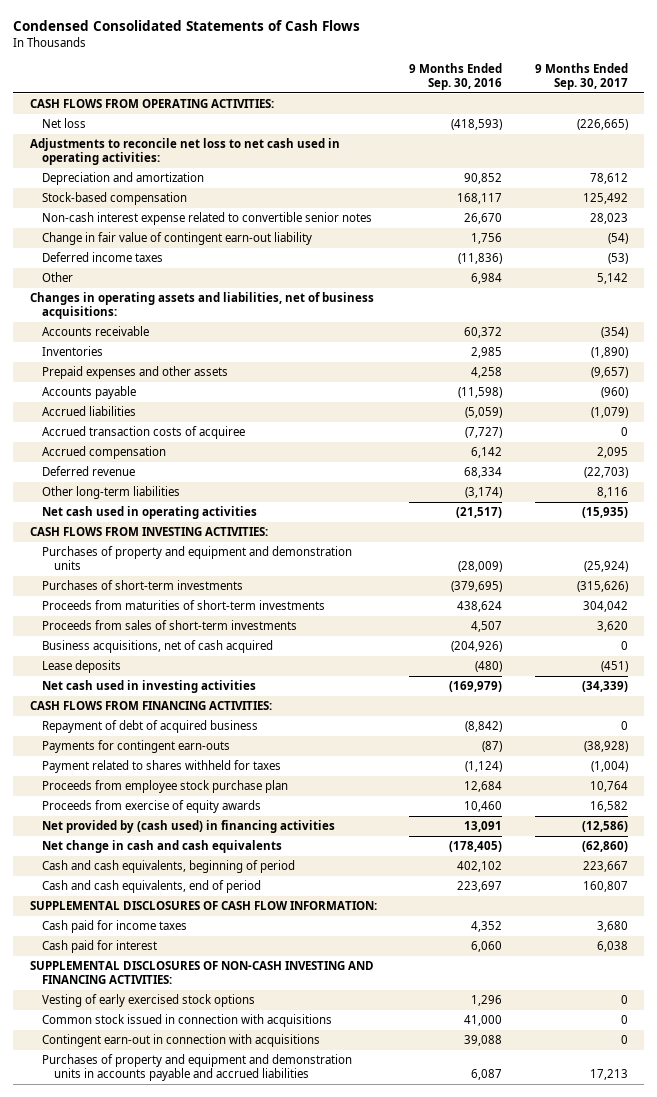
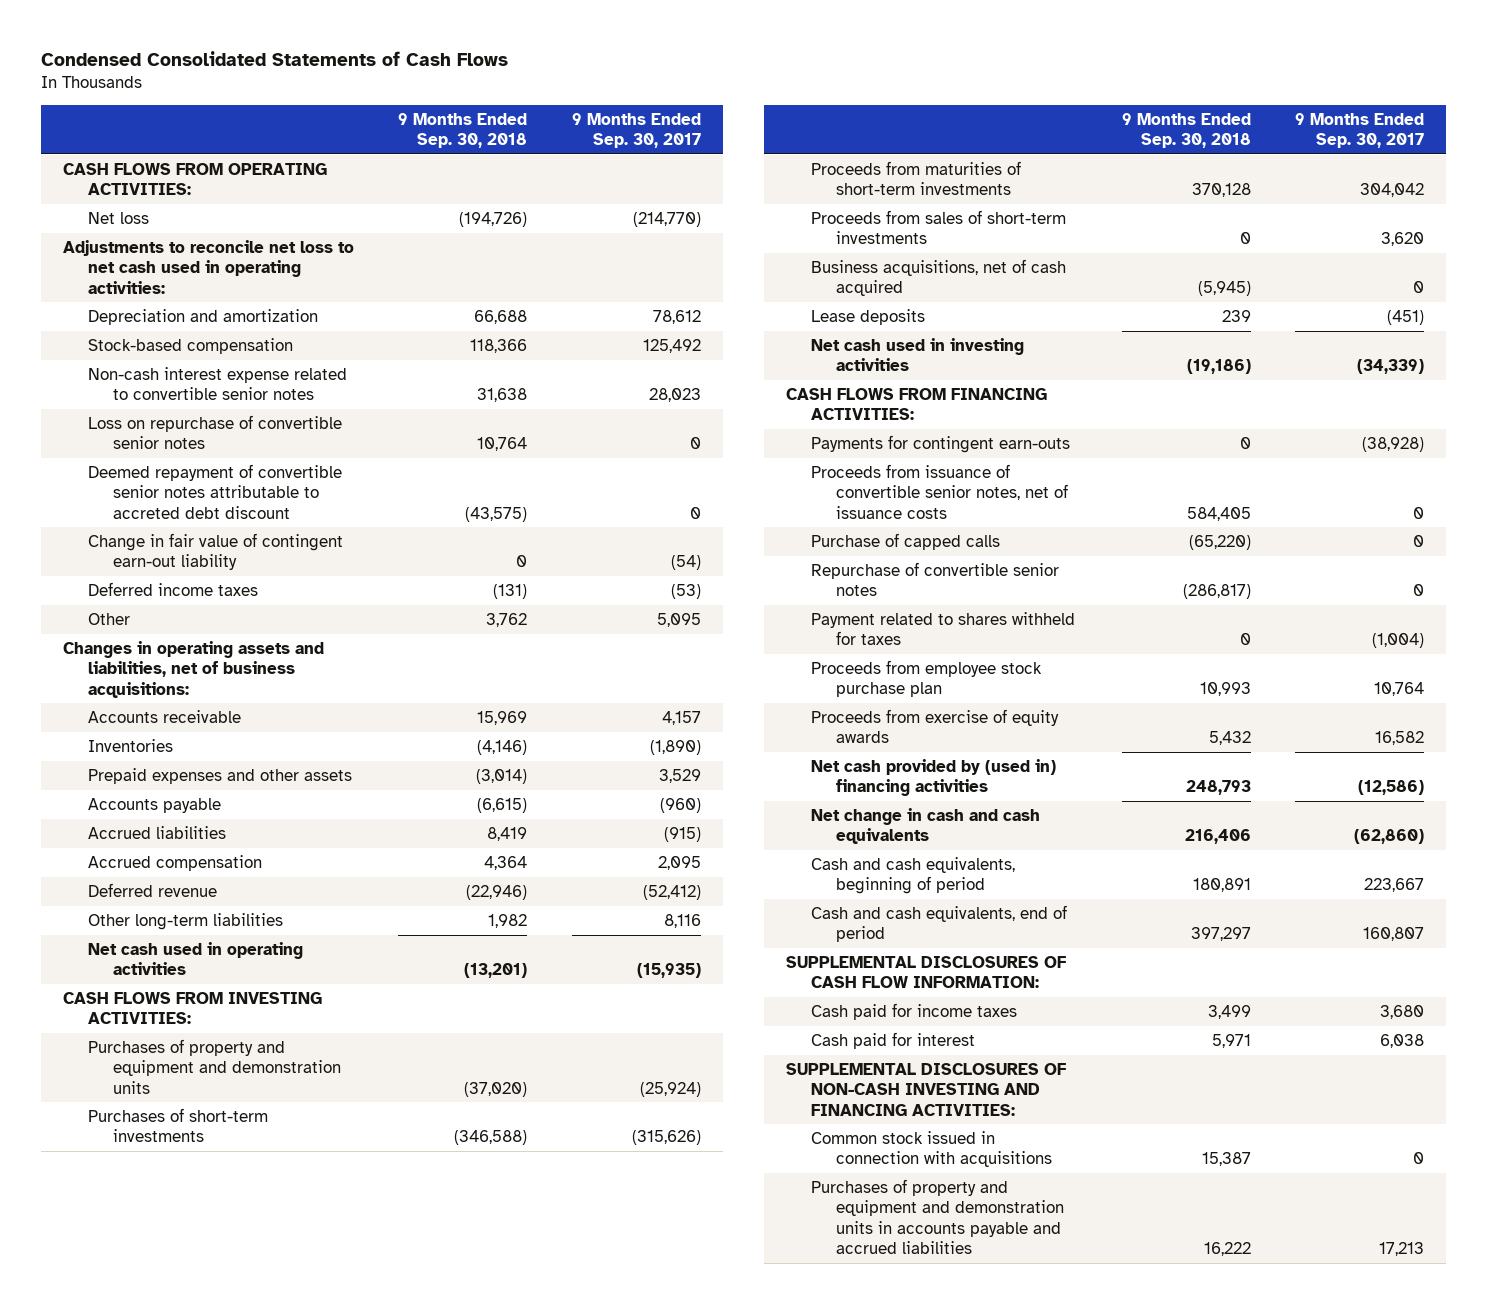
[409,63,503,90] 9 Months Ended Sep. 30, 2016 -> none
none -> [398,112,528,149] 9 Months Ended Sep. 30, 2018
[576,119,628,131] (226,665) -> [632,211,701,227] (214,770)
none -> [87,414,342,450] Loss on repurchase of convertible senior notes
none -> [87,463,342,519] Deemed repayment of convertible senior notes attributable to accreted debt discount
[596,273,628,285] 5,142 -> [656,612,701,627] 5,095
[600,327,628,339] (354) -> [661,710,701,725] 4,157
[590,367,628,379] (9,657) -> [658,768,701,783] 3,529
[41,426,245,440] Accrued transaction costs of acquiree -> none
[590,407,628,419] (1,079) -> [663,826,701,842] (915)
[583,467,628,479] (22,703) -> [642,884,701,900] (52,412)
[41,720,258,734] Repayment of debt of acquired business -> none
none -> [810,463,1068,519] Proceeds from issuance of convertible senior notes, net of issuance costs
none -> [810,532,1000,550] Purchase of capped calls
none -> [810,561,1059,597] Repurchase of convertible senior notes
[41,820,335,834] Net provided by (cash used) in financing activities -> [810,758,1056,797] Net cash provided by (used in) financing activities
[41,994,255,1008] Vesting of early exercised stock options -> none
[41,1034,320,1048] Contingent earn-out in connection with acquisitions -> none

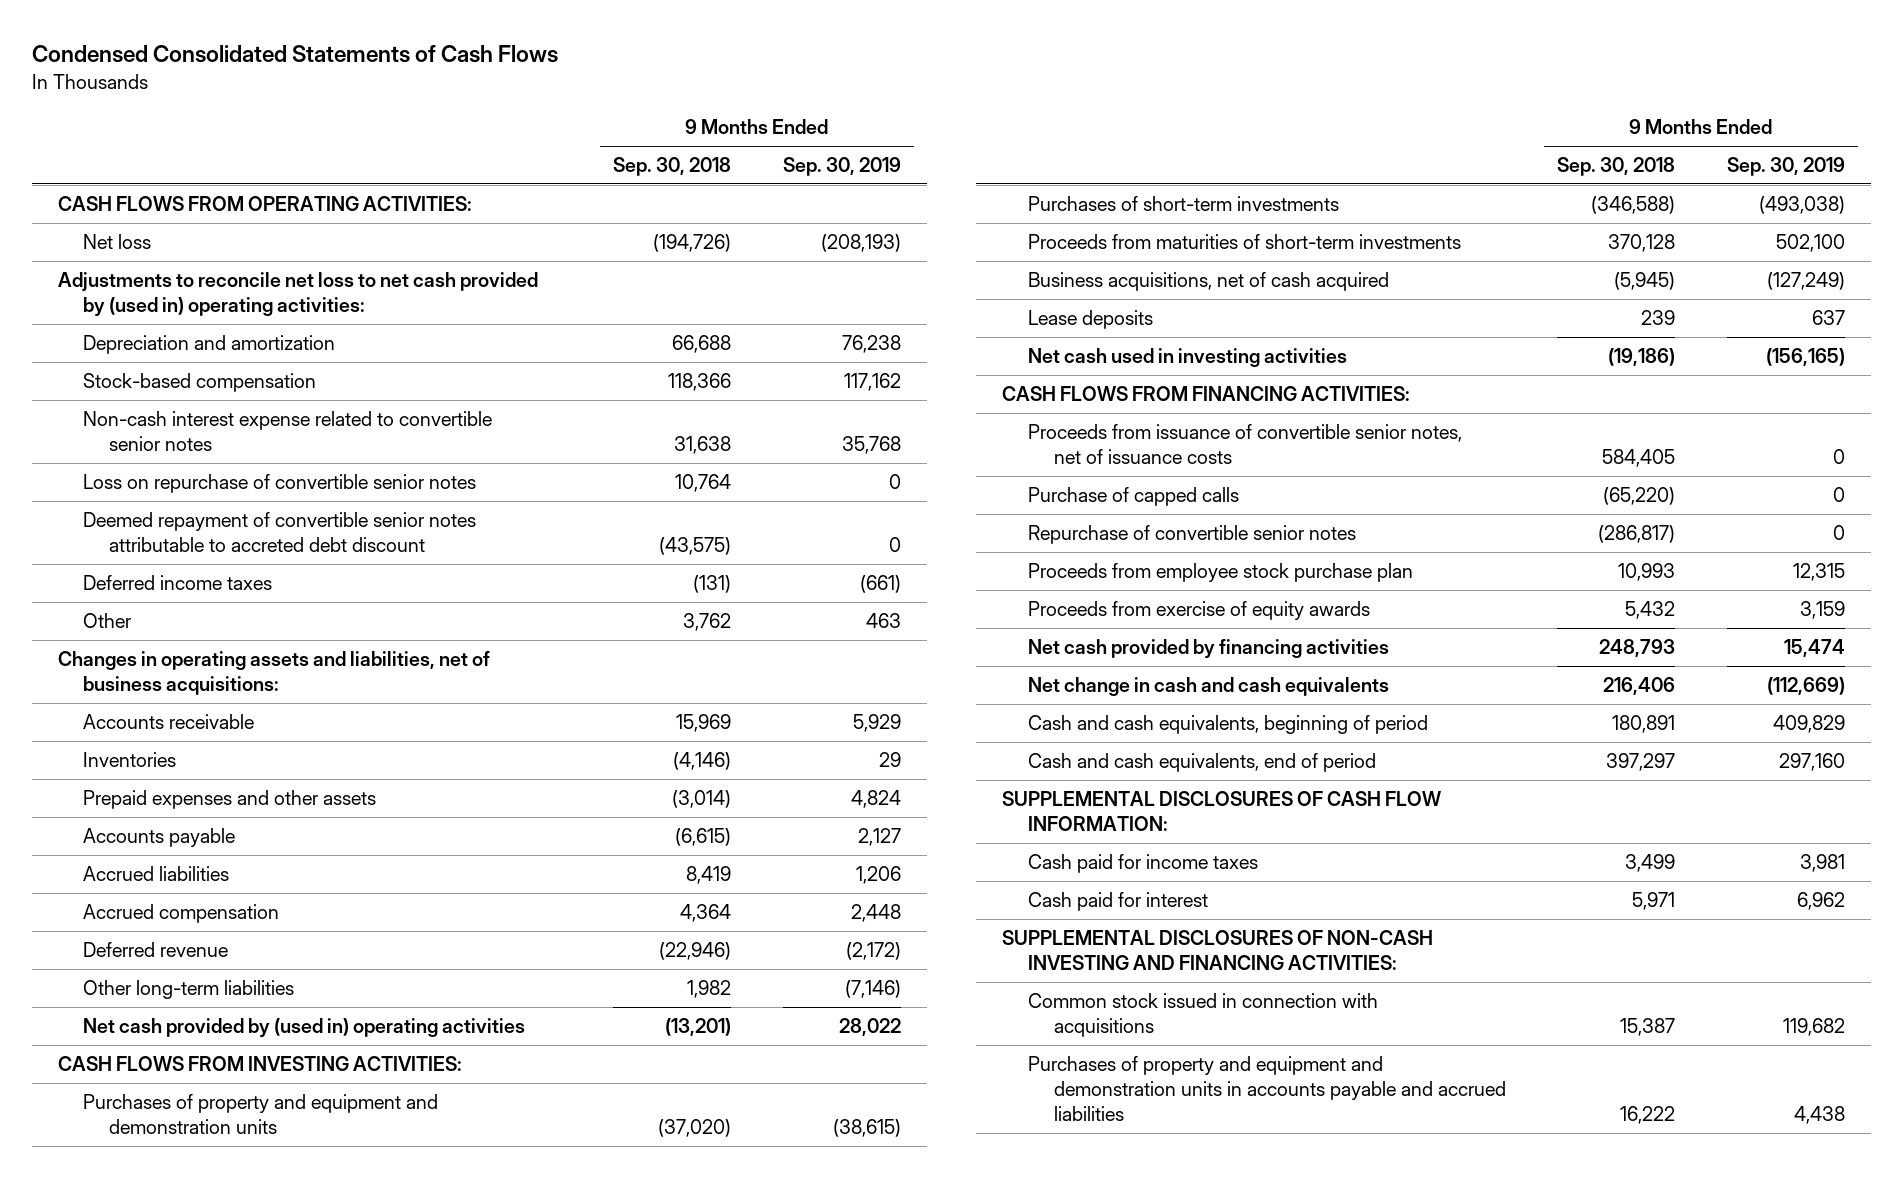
[571,112,701,149] 9 Months Ended Sep. 30, 2017 -> none
none -> [782,157,901,177] Sep. 30, 2019
[62,239,354,294] Adjustments to reconcile net loss to net cash used in operating activities: -> [57,272,538,317] Adjustments to reconcile net loss to net cash provided by (used in) operating activities:
[87,532,343,571] Change in fair value of contingent earn-out liability -> none
[87,941,303,976] Net cash used in operating activities -> [83,1018,526,1038] Net cash provided by (used in) operating activities
[810,209,1066,245] Proceeds from sales of short-term investments -> none
[810,434,1070,453] Payments for contingent earn-outs -> none
[810,611,1075,646] Payment related to shares withheld for taxes -> none
[810,758,1056,797] Net cash provided by (used in) financing activities -> [1027,639,1389,659] Net cash provided by financing activities

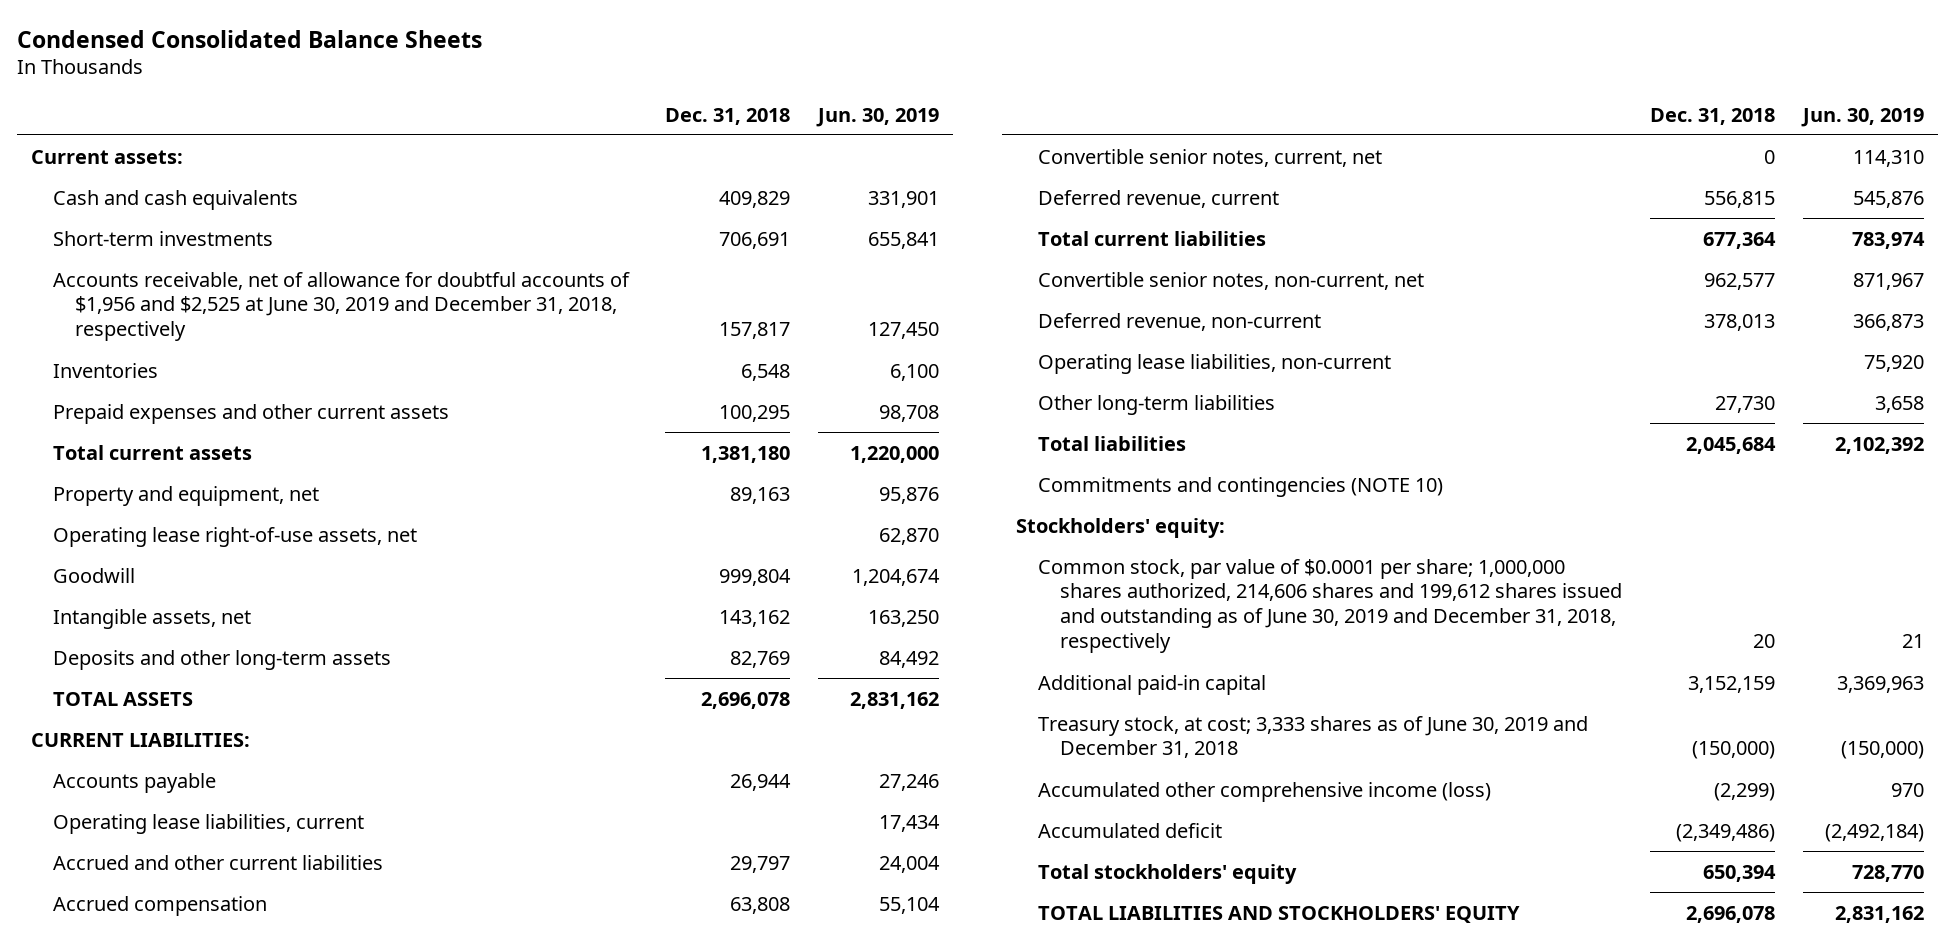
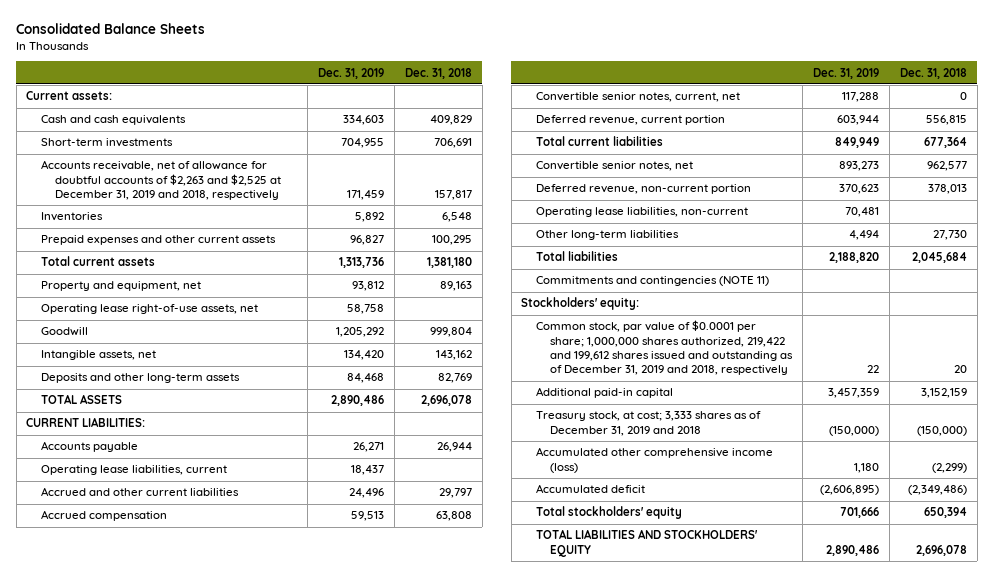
[16,29,482,48] Condensed Consolidated Balance Sheets -> [16,23,206,35] Consolidated Balance Sheets
[815,107,939,127] Jun. 30, 2019 -> none
none -> [318,67,385,79] Dec. 31, 2019
[52,271,630,342] Accounts receivable, net of allowance for doubtful accounts of $1,956 and $2,525 at June 30, 2019 and December 31, 2018, respectively -> [40,160,282,201] Accounts receivable, net of allowance for doubtful accounts of $2,263 and $2,525 at December 31, 2019 and 2018, respectively
[1038,189,1280,208] Deferred revenue, current -> [535,115,725,126] Deferred revenue, current portion
[1038,271,1425,290] Convertible senior notes, non-current, net -> [535,161,693,172] Convertible senior notes, net
[1038,312,1322,331] Deferred revenue, non-current -> [535,184,751,195] Deferred revenue, non-current portion
[1038,476,1444,497] Commitments and contingencies (NOTE 10) -> [535,276,769,287] Commitments and contingencies (NOTE 11)
[1038,558,1623,654] Common stock, par value of $0.0001 per share; 1,000,000 shares authorized, 214,606 shares and 199,612 shares issued and outstanding as of June 30, 2019 and December 31, 2018, respectively -> [535,320,794,376] Common stock, par value of $0.0001 per share; 1,000,000 shares authorized, 219,422 and 199,612 shares issued and outstanding as of December 31, 2019 and 2018, respectively
[1038,715,1589,759] Treasury stock, at cost; 3,333 shares as of June 30, 2019 and December 31, 2018 -> [535,411,761,436] Treasury stock, at cost; 3,333 shares as of December 31, 2019 and 2018

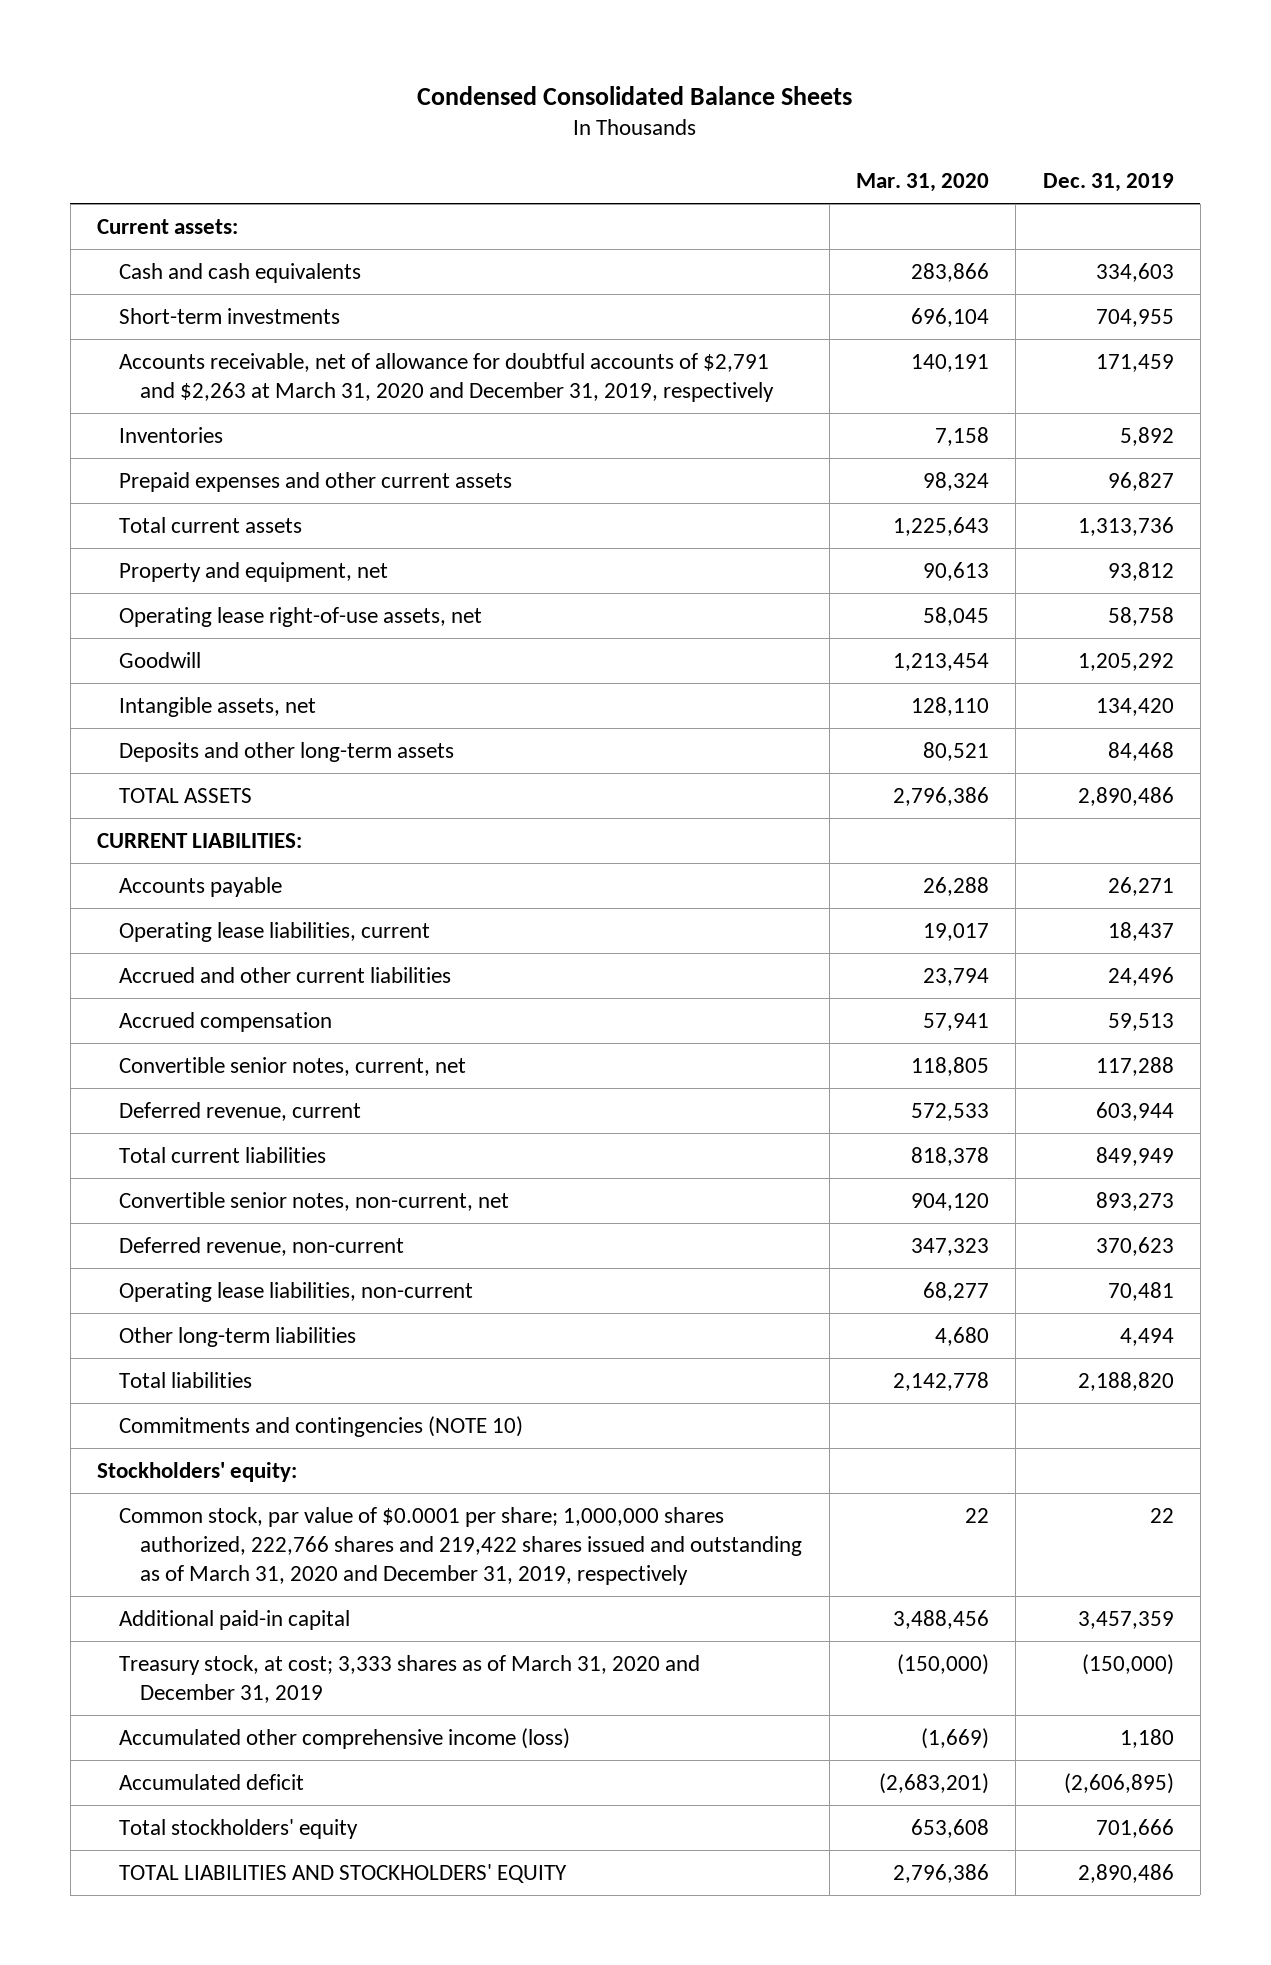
[16,23,206,35] Consolidated Balance Sheets -> [417,86,853,106] Condensed Consolidated Balance Sheets
[404,67,472,79] Dec. 31, 2018 -> none
none -> [856,172,990,192] Mar. 31, 2020
[40,160,282,201] Accounts receivable, net of allowance for doubtful accounts of $2,263 and $2,525 at December 31, 2019 and 2018, respectively -> [118,352,775,402] Accounts receivable, net of allowance for doubtful accounts of $2,791 and $2,263 at March 31, 2020 and December 31, 2019, respectively
[535,115,725,126] Deferred revenue, current portion -> [118,1101,361,1121] Deferred revenue, current
[535,161,693,172] Convertible senior notes, net -> [118,1191,509,1211] Convertible senior notes, non-current, net
[535,184,751,195] Deferred revenue, non-current portion -> [118,1236,404,1256] Deferred revenue, non-current
[535,276,769,287] Commitments and contingencies (NOTE 11) -> [118,1415,523,1437] Commitments and contingencies (NOTE 10)
[535,320,794,376] Common stock, par value of $0.0001 per share; 1,000,000 shares authorized, 219,422 and 199,612 shares issued and outstanding as of December 31, 2019 and 2018, respectively -> [118,1506,803,1585] Common stock, par value of $0.0001 per share; 1,000,000 shares authorized, 222,766 shares and 219,422 shares issued and outstanding as of March 31, 2020 and December 31, 2019, respectively
[535,411,761,436] Treasury stock, at cost; 3,333 shares as of December 31, 2019 and 2018 -> [118,1654,700,1703] Treasury stock, at cost; 3,333 shares as of March 31, 2020 and December 31, 2019

